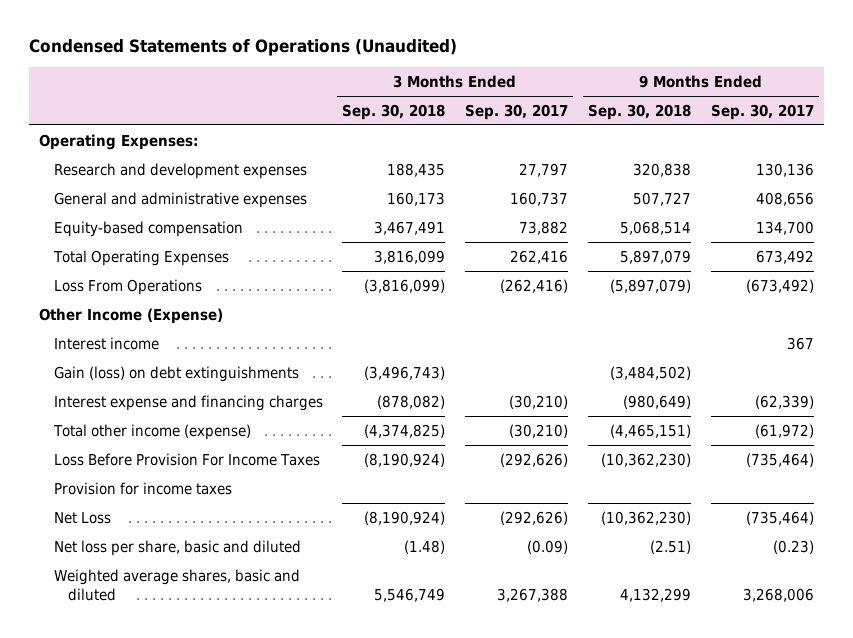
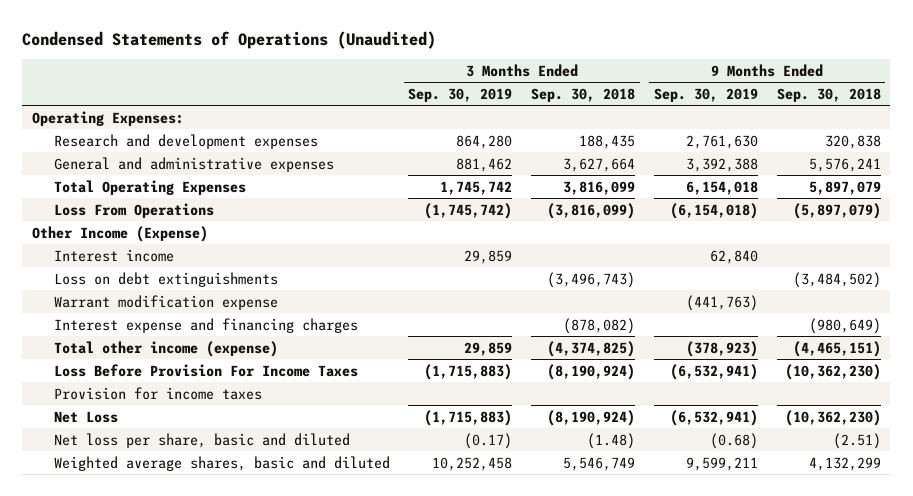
[465,103,569,120] Sep. 30, 2017 -> none
[710,103,814,120] Sep. 30, 2017 -> none
none -> [408,87,513,102] Sep. 30, 2019
none -> [653,87,758,102] Sep. 30, 2019
[53,220,243,237] Equity-based compensation -> none
[387,191,446,206] 160,173 -> [563,157,636,172] 3,627,664
[633,191,692,206] 507,727 -> [808,157,881,172] 5,576,241
[53,365,299,382] Gain (loss) on debt extinguishments -> [53,271,278,287] Loss on debt extinguishments
none -> [53,294,278,310] Warrant modification expense

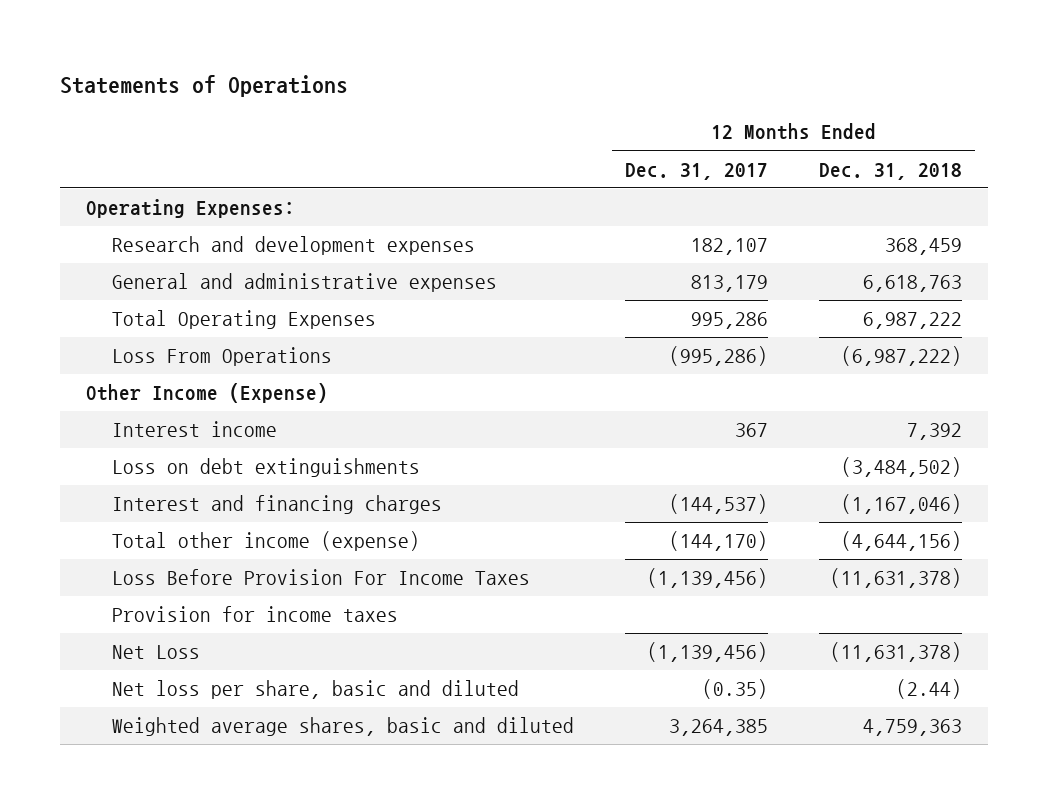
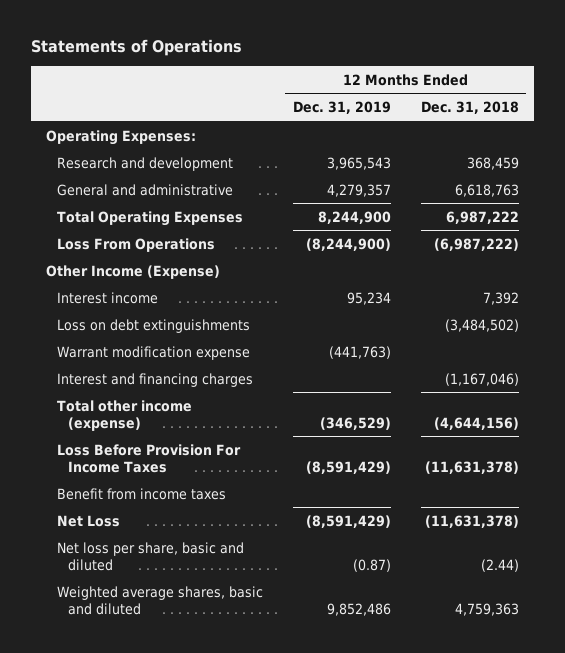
[625,162,769,180] Dec. 31, 2017 -> none
none -> [292,100,391,114] Dec. 31, 2019
[112,236,476,256] Research and development expenses -> [56,156,233,171] Research and development
[112,273,498,293] General and administrative expenses -> [56,183,233,196] General and administrative
none -> [56,345,250,360] Warrant modification expense
[112,606,399,623] Provision for income taxes -> [56,487,226,500] Benefit from income taxes

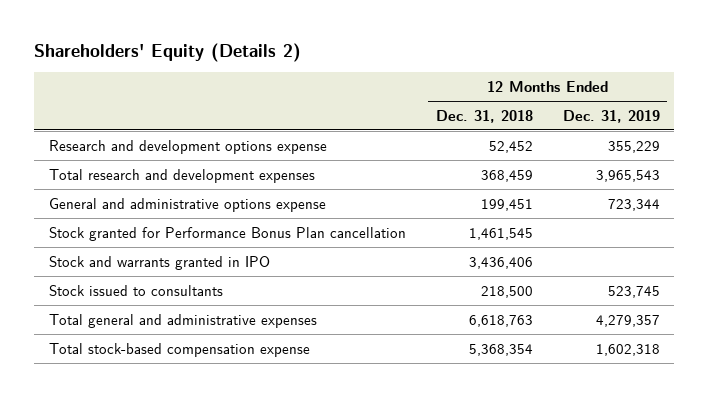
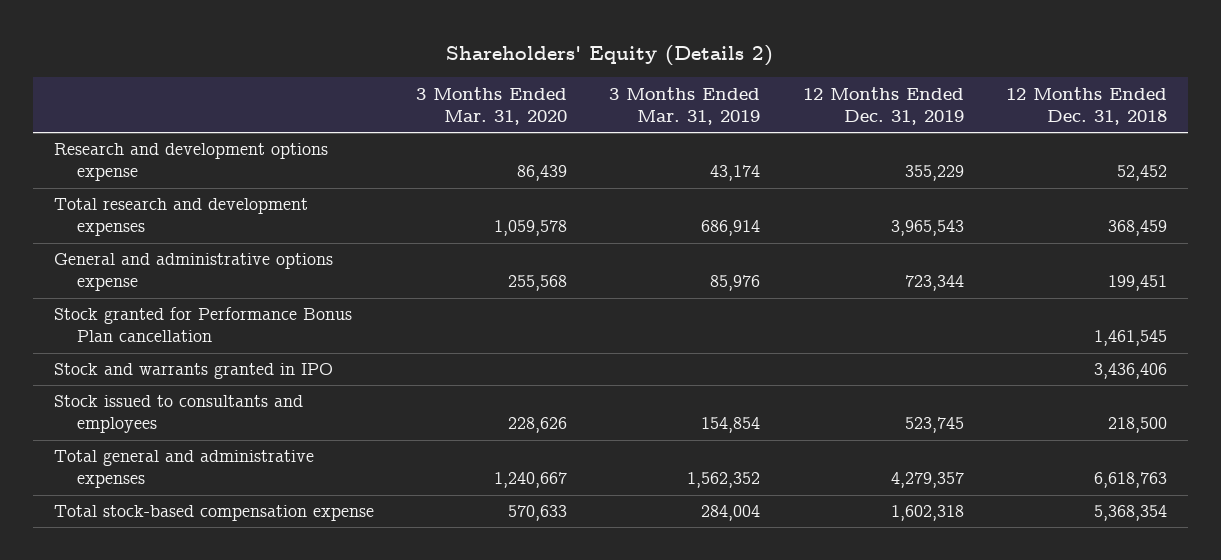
none -> [416,86,568,125] 3 Months Ended Mar. 31, 2020
none -> [609,86,761,125] 3 Months Ended Mar. 31, 2019
[49,284,224,296] Stock issued to consultants -> [54,395,304,434] Stock issued to consultants and employees

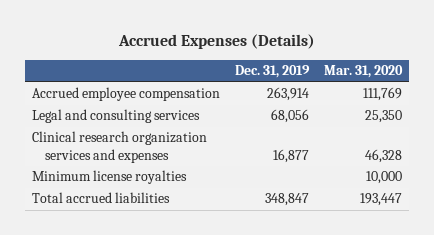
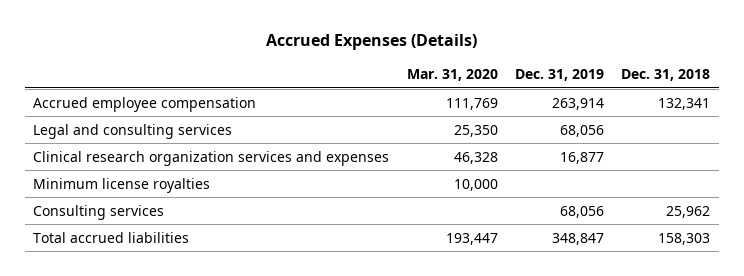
none -> [621,69,711,82] Dec. 31, 2018
none -> [33,204,165,220] Consulting services

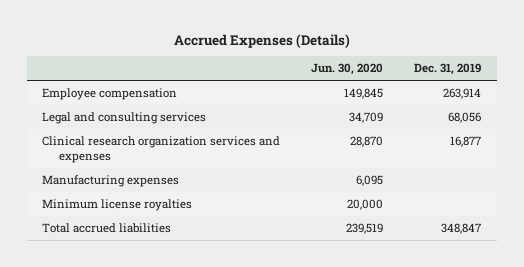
[406,69,498,82] Mar. 31, 2020 -> none
[621,69,711,82] Dec. 31, 2018 -> none
none -> [311,63,384,76] Jun. 30, 2020
[33,96,257,112] Accrued employee compensation -> [42,88,178,101] Employee compensation
none -> [42,175,180,188] Manufacturing expenses
[33,204,165,220] Consulting services -> none

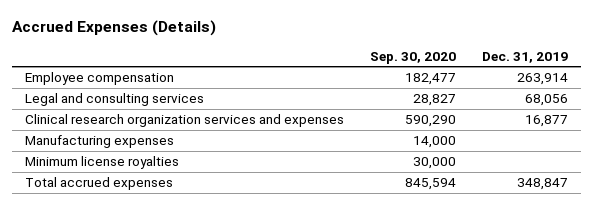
[311,63,384,76] Jun. 30, 2020 -> none
none -> [369,51,456,64] Sep. 30, 2020
[42,223,172,234] Total accrued liabilities -> [24,177,173,191] Total accrued expenses

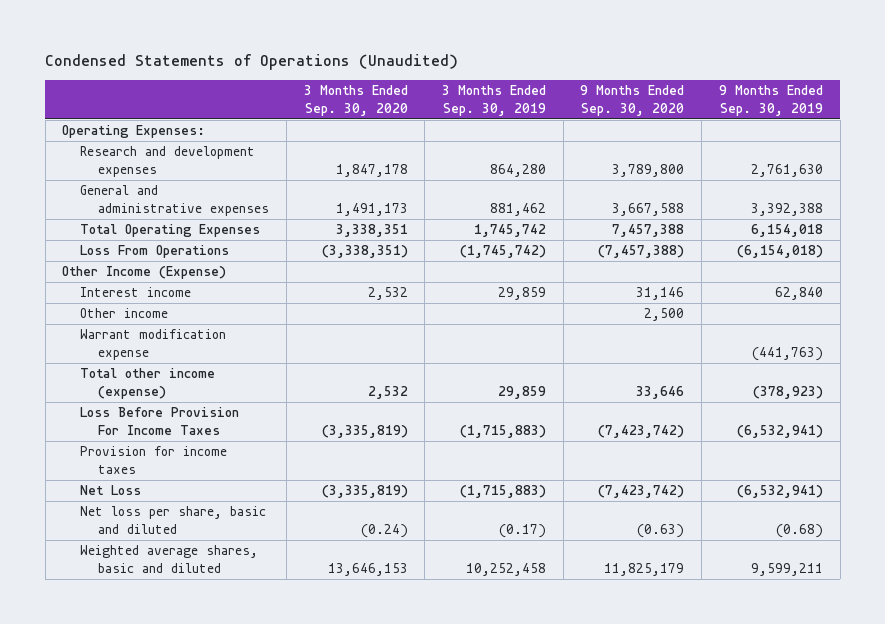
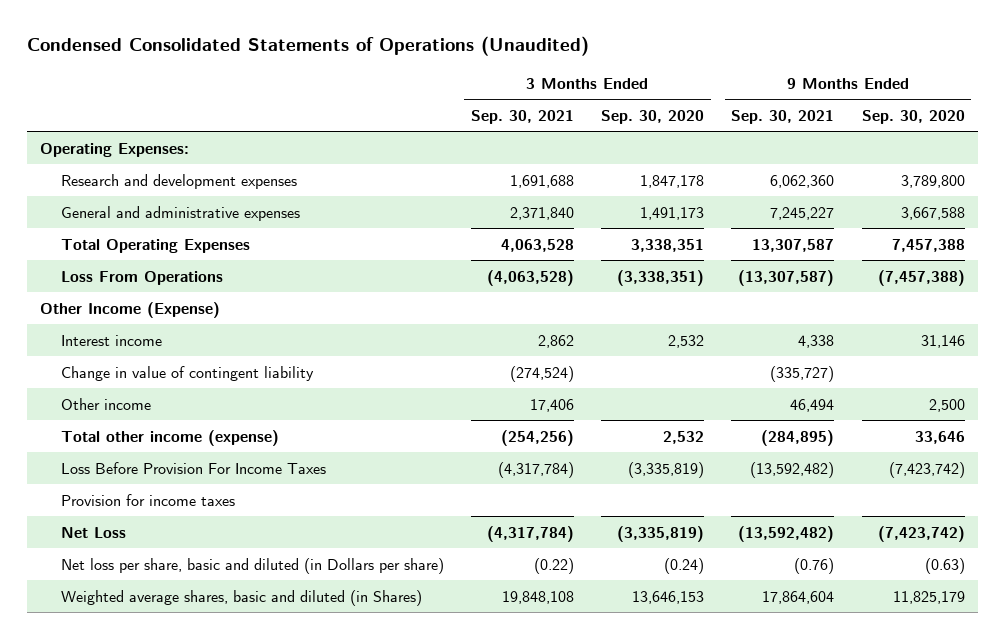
[45,54,459,71] Condensed Statements of Operations (Unaudited) -> [26,36,589,57] Condensed Consolidated Statements of Operations (Unaudited)
[441,85,546,116] 3 Months Ended Sep. 30, 2019 -> none
[718,85,823,116] 9 Months Ended Sep. 30, 2019 -> none
none -> [470,109,574,124] Sep. 30, 2021
none -> [731,109,835,124] Sep. 30, 2021
none -> [60,365,314,381] Change in value of contingent liability
[80,329,227,360] Warrant modification expense -> none
[80,506,267,534] Net loss per share, basic and diluted -> [60,557,444,574] Net loss per share, basic and diluted (in Dollars per share)
[80,545,259,573] Weighted average shares, basic and diluted -> [60,589,422,606] Weighted average shares, basic and diluted (in Shares)

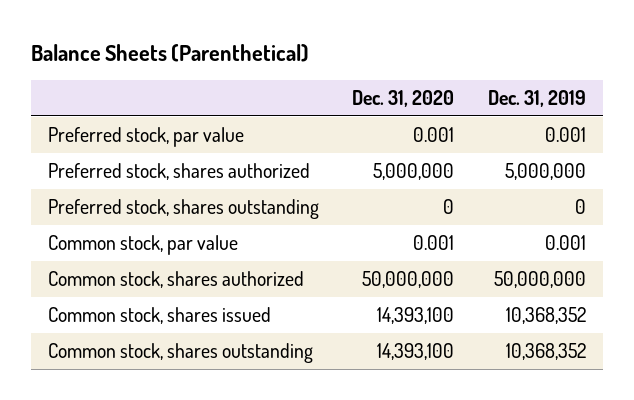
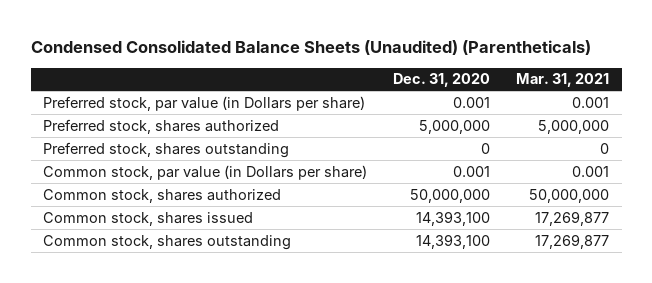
[31,43,310,62] Balance Sheets (Parenthetical) -> [30,40,591,56] Condensed Consolidated Balance Sheets (Unaudited) (Parentheticals)
[488,90,587,108] Dec. 31, 2019 -> none
none -> [515,73,609,88] Mar. 31, 2021
[47,126,244,147] Preferred stock, par value -> [43,95,366,111] Preferred stock, par value (in Dollars per share)
[47,234,238,255] Common stock, par value -> [43,164,368,180] Common stock, par value (in Dollars per share)

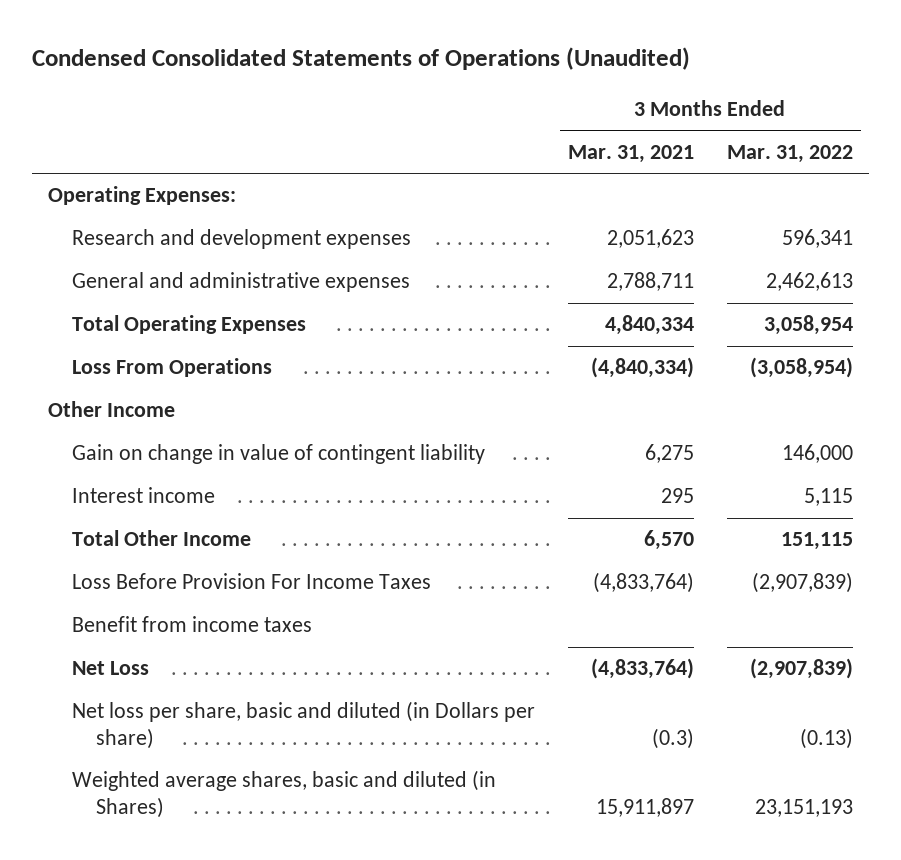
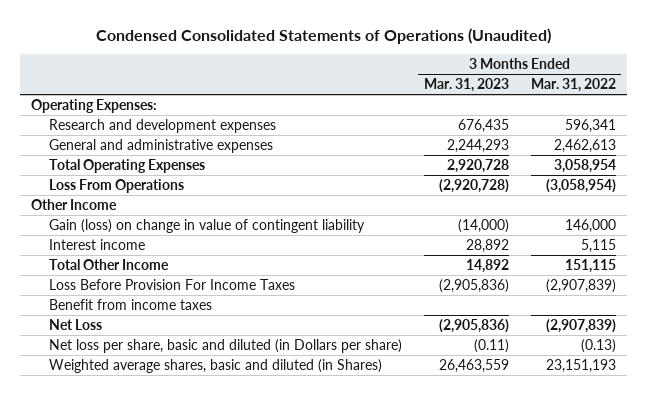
[567,144,694,163] Mar. 31, 2021 -> none
none -> [423,77,509,92] Mar. 31, 2023
[72,444,486,465] Gain on change in value of contingent liability -> [48,218,365,233] Gain (loss) on change in value of contingent liability

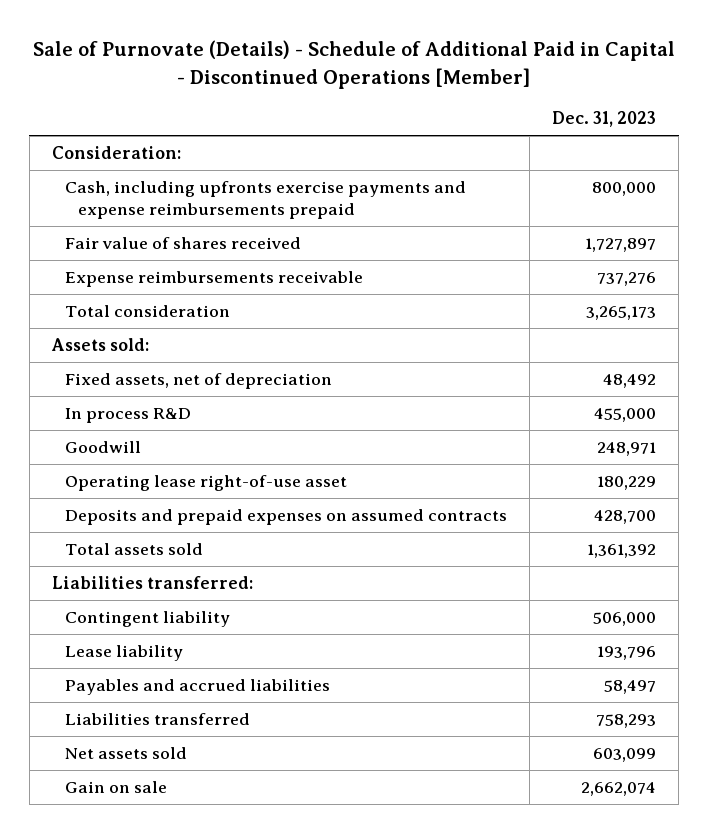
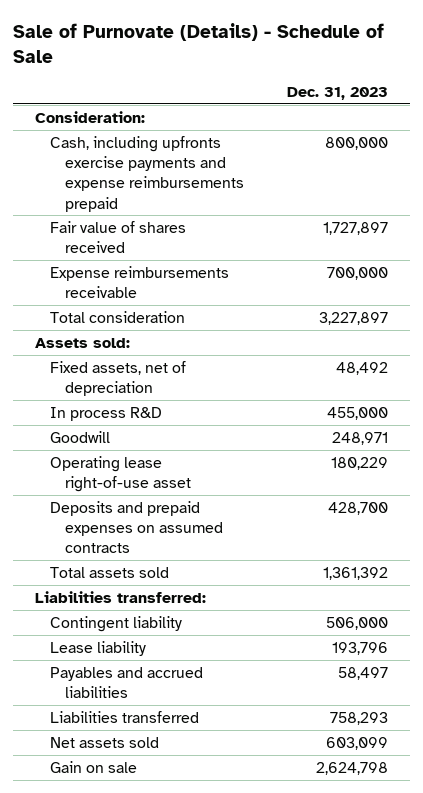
[32,40,675,89] Sale of Purnovate (Details) - Schedule of Additional Paid in Capital - Discontinued Operations [Member] -> [13,23,385,64] Sale of Purnovate (Details) - Schedule of Sale
[596,271,656,286] 737,276 -> [327,266,389,280] 700,000
[585,305,656,320] 3,265,173 -> [319,311,389,325] 3,227,897
[580,781,656,796] 2,662,074 -> [316,761,389,775] 2,624,798

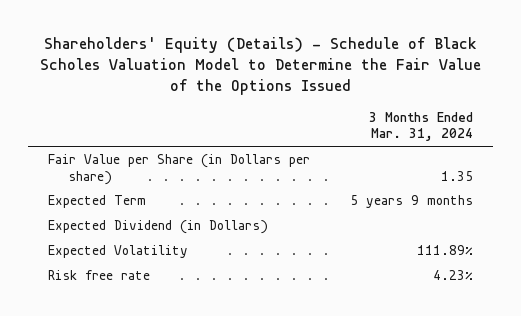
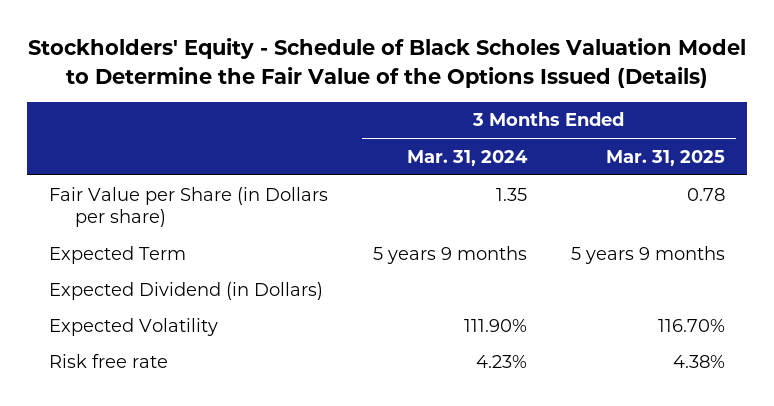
[39,37,481,96] Shareholders' Equity (Details) - Schedule of Black Scholes Valuation Model to Determine the Fair Value of the Options Issued -> [28,38,747,88] Stockholders' Equity - Schedule of Black Scholes Valuation Model to Determine the Fair Value of the Options Issued (Details)
none -> [605,149,725,166] Mar. 31, 2025
[416,245,473,256] 111.89% -> [463,318,527,332] 111.90%

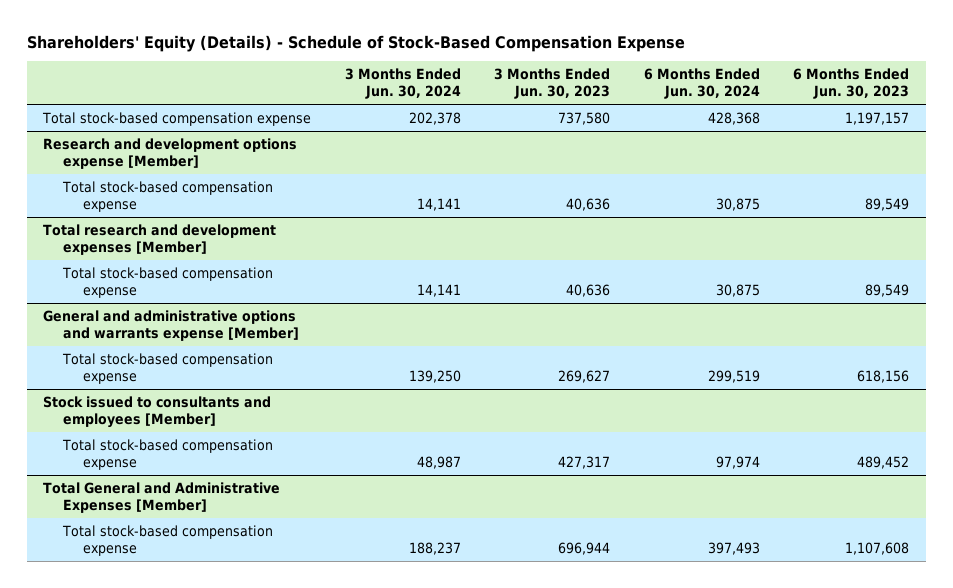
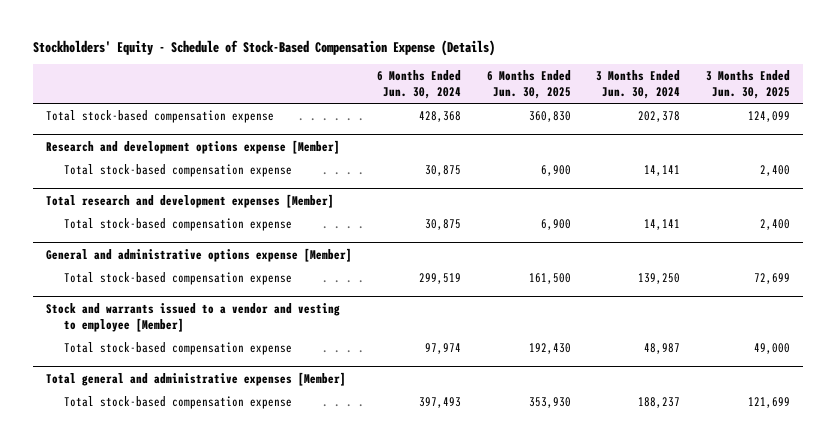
[26,34,685,52] Shareholders' Equity (Details) - Schedule of Stock-Based Compensation Expense -> [32,39,495,56] Stockholders' Equity - Schedule of Stock-Based Compensation Expense (Details)
[494,67,611,100] 3 Months Ended Jun. 30, 2023 -> none
[793,67,910,100] 6 Months Ended Jun. 30, 2023 -> none
none -> [486,70,571,99] 6 Months Ended Jun. 30, 2025
none -> [706,70,791,99] 3 Months Ended Jun. 30, 2025
[43,309,300,342] General and administrative options and warrants expense [Member] -> [45,247,352,262] General and administrative options expense [Member]
[43,395,272,429] Stock issued to consultants and employees [Member] -> none
none -> [45,302,340,332] Stock and warrants issued to a vendor and vesting to employee [Member]
[43,481,281,514] Total General and Administrative Expenses [Member] -> [45,371,346,386] Total general and administrative expenses [Member]

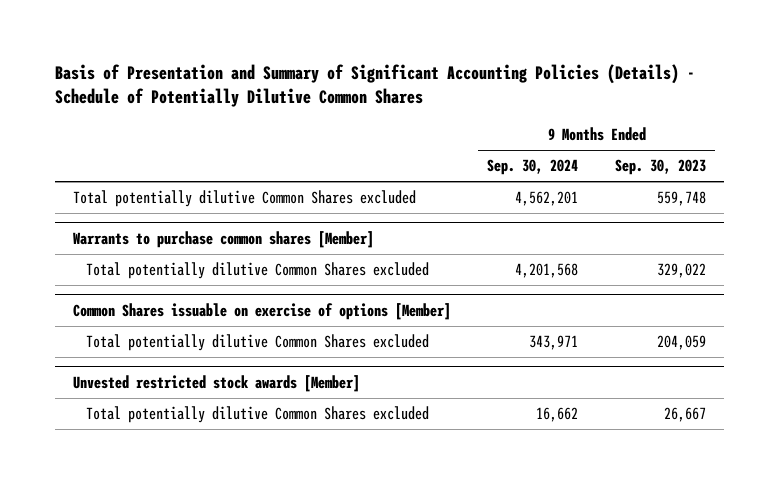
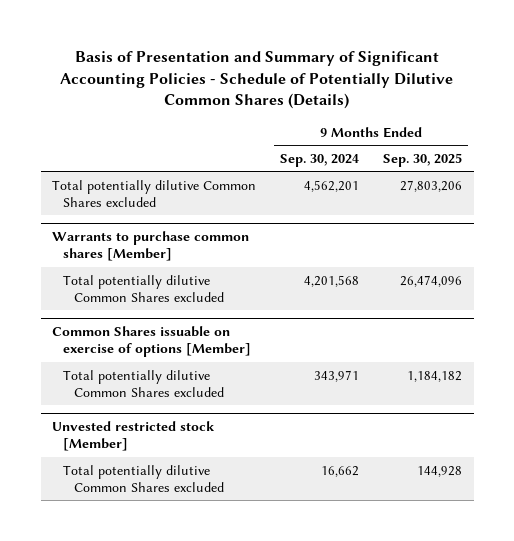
[54,63,695,108] Basis of Presentation and Summary of Significant Accounting Policies (Details) - Schedule of Potentially Dilutive Common Shares -> [60,51,454,110] Basis of Presentation and Summary of Significant Accounting Policies - Schedule of Potentially Dilutive Common Shares (Details)
[614,159,706,176] Sep. 30, 2023 -> none
none -> [382,152,462,167] Sep. 30, 2025
[72,374,360,392] Unvested restricted stock awards [Member] -> [52,421,216,452] Unvested restricted stock [Member]

